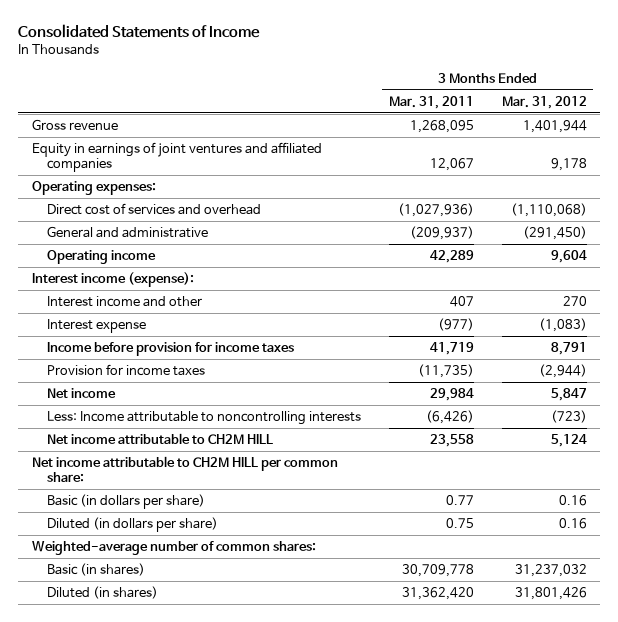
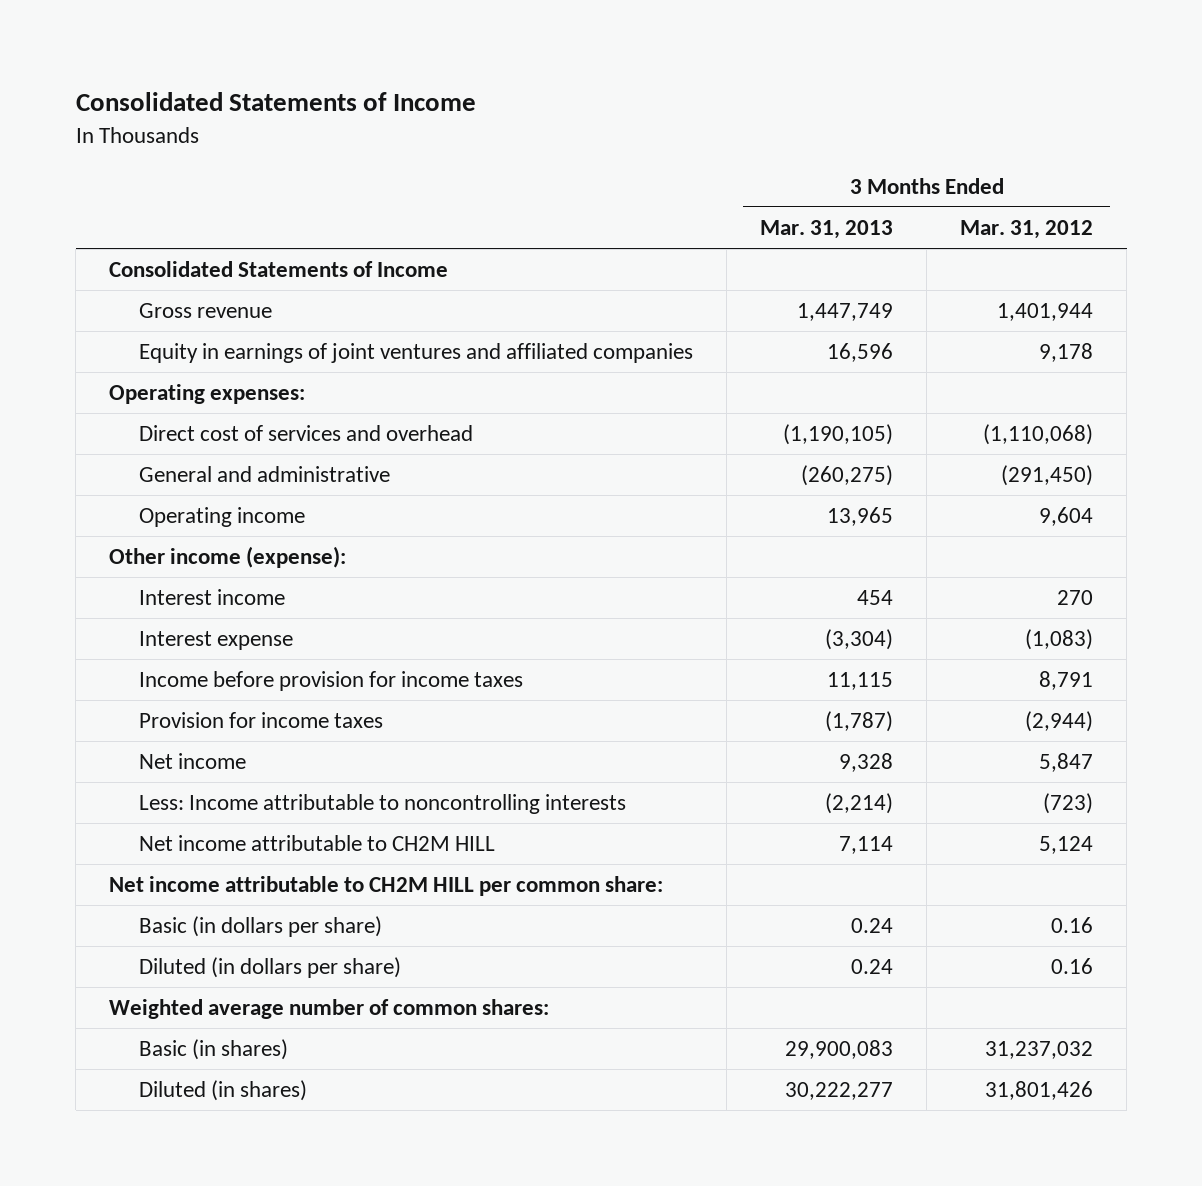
[388,95,474,109] Mar. 31, 2011 -> none
none -> [760,220,894,240] Mar. 31, 2013
none -> [109,261,449,278] Consolidated Statements of Income
[31,272,194,288] Interest income (expense): -> [109,546,347,569] Other income (expense):
[46,296,202,308] Interest income and other -> [138,589,285,606] Interest income
[31,541,316,556] Weighted-average number of common shares: -> [109,999,550,1020] Weighted average number of common shares:

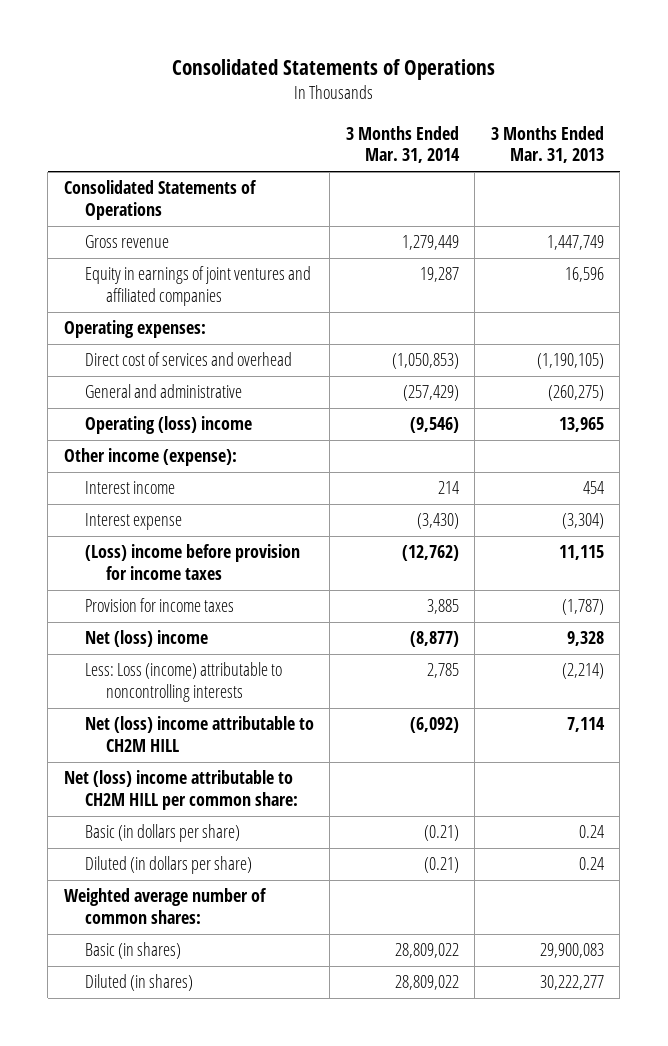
[75,92,476,112] Consolidated Statements of Income -> [171,59,495,81] Consolidated Statements of Operations
[960,220,1094,240] Mar. 31, 2012 -> none
none -> [345,125,460,164] 3 Months Ended Mar. 31, 2014
[109,261,449,278] Consolidated Statements of Income -> [63,180,257,221] Consolidated Statements of Operations
[138,507,305,528] Operating income -> [84,416,252,435] Operating (loss) income
[138,671,523,692] Income before provision for income taxes -> [84,544,300,581] (Loss) income before provision for income taxes
[138,753,246,770] Net income -> [84,630,208,648] Net (loss) income
[138,794,626,815] Less: Income attributable to noncontrolling interests -> [84,662,282,703] Less: Loss (income) attributable to noncontrolling interests
[138,835,495,852] Net income attributable to CH2M HILL -> [84,716,314,753] Net (loss) income attributable to CH2M HILL
[109,876,664,897] Net income attributable to CH2M HILL per common share: -> [63,770,298,811] Net (loss) income attributable to CH2M HILL per common share:

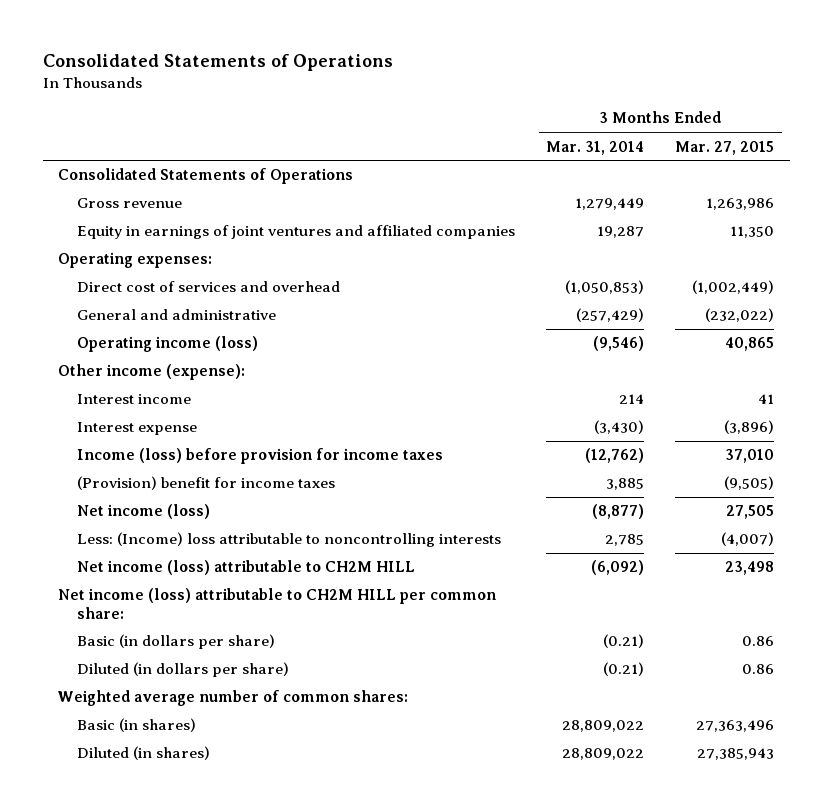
[490,125,604,164] 3 Months Ended Mar. 31, 2013 -> none
none -> [675,140,775,155] Mar. 27, 2015
[84,416,252,435] Operating (loss) income -> [77,336,259,353] Operating income (loss)
[84,544,300,581] (Loss) income before provision for income taxes -> [77,448,444,465] Income (loss) before provision for income taxes
[84,598,234,613] Provision for income taxes -> [77,476,336,491] (Provision) benefit for income taxes
[84,630,208,648] Net (loss) income -> [77,504,211,520] Net income (loss)
[84,662,282,703] Less: Loss (income) attributable to noncontrolling interests -> [77,532,502,548] Less: (Income) loss attributable to noncontrolling interests
[84,716,314,753] Net (loss) income attributable to CH2M HILL -> [77,560,416,576] Net income (loss) attributable to CH2M HILL
[63,770,298,811] Net (loss) income attributable to CH2M HILL per common share: -> [58,588,497,619] Net income (loss) attributable to CH2M HILL per common share:

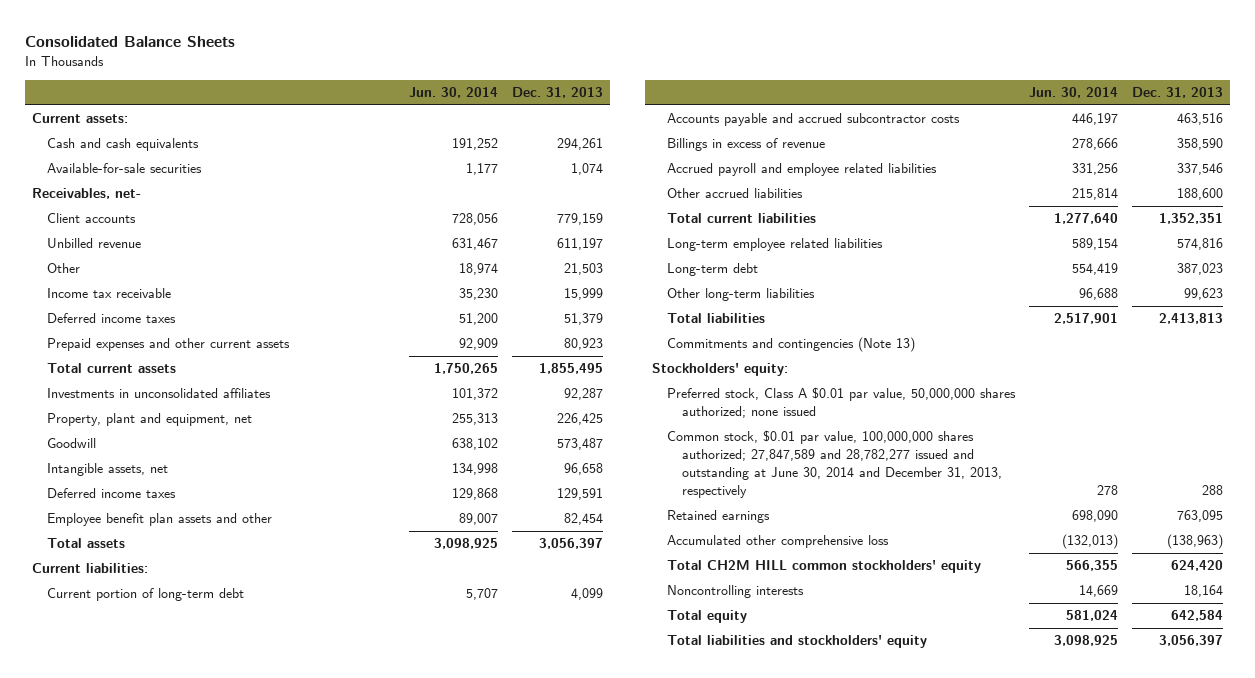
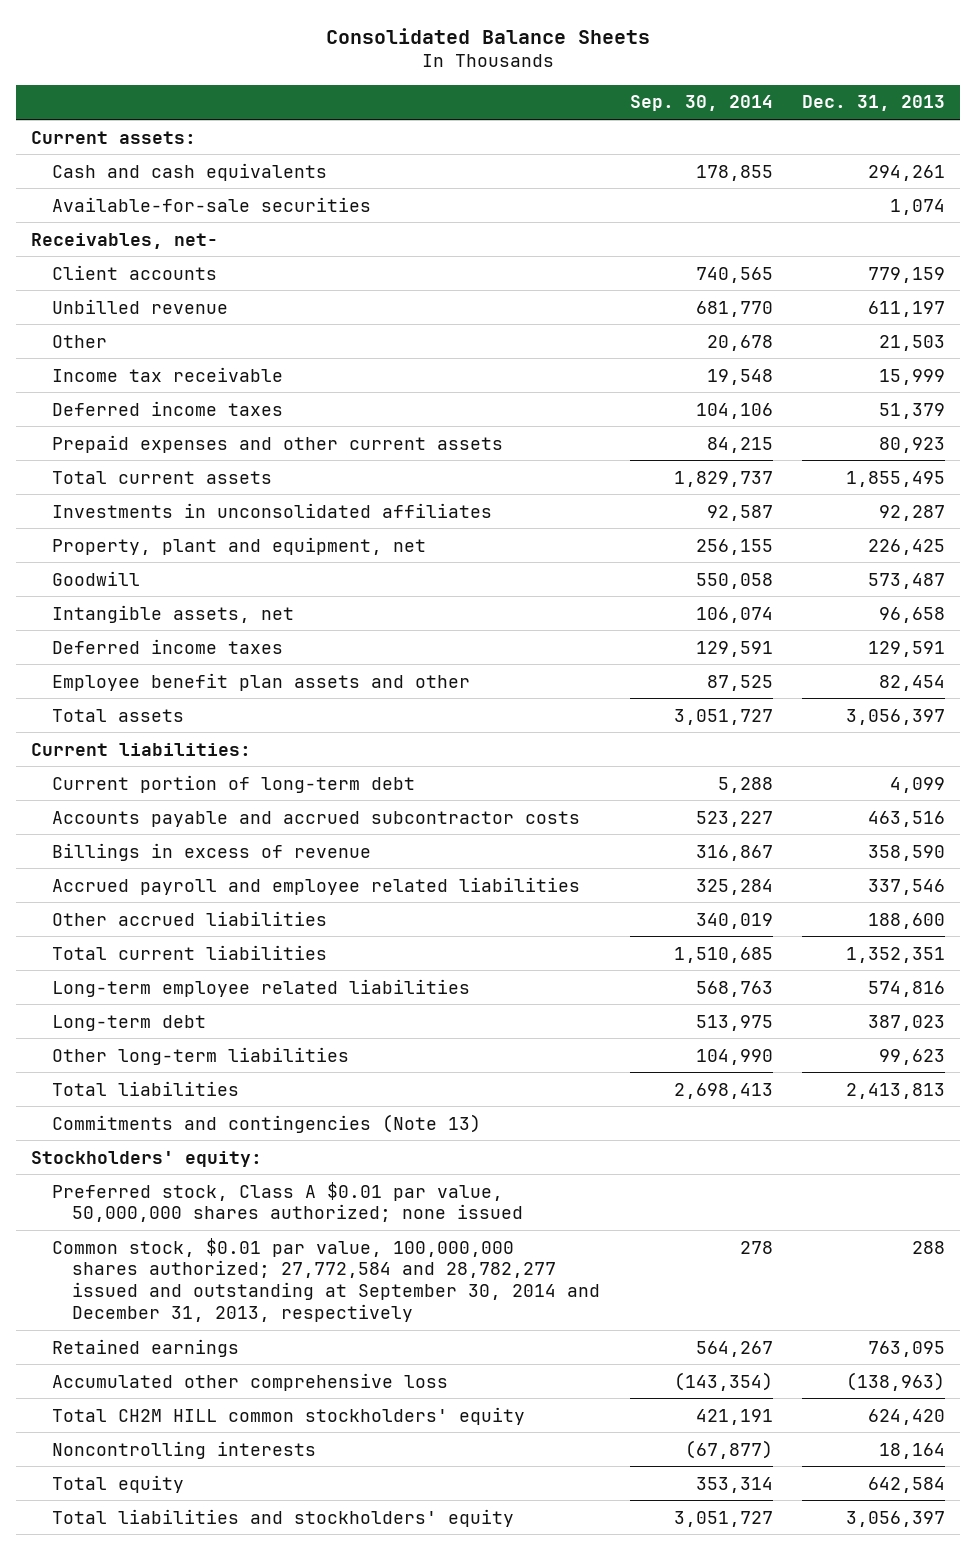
[409,87,499,99] Jun. 30, 2014 -> none
none -> [629,95,773,112] Sep. 30, 2014
[666,430,1002,498] Common stock, $0.01 par value, 100,000,000 shares authorized; 27,847,589 and 28,782,277 issued and outstanding at June 30, 2014 and December 31, 2013, respectively -> [51,1237,601,1323] Common stock, $0.01 par value, 100,000,000 shares authorized; 27,772,584 and 28,782,277 issued and outstanding at September 30, 2014 and December 31, 2013, respectively

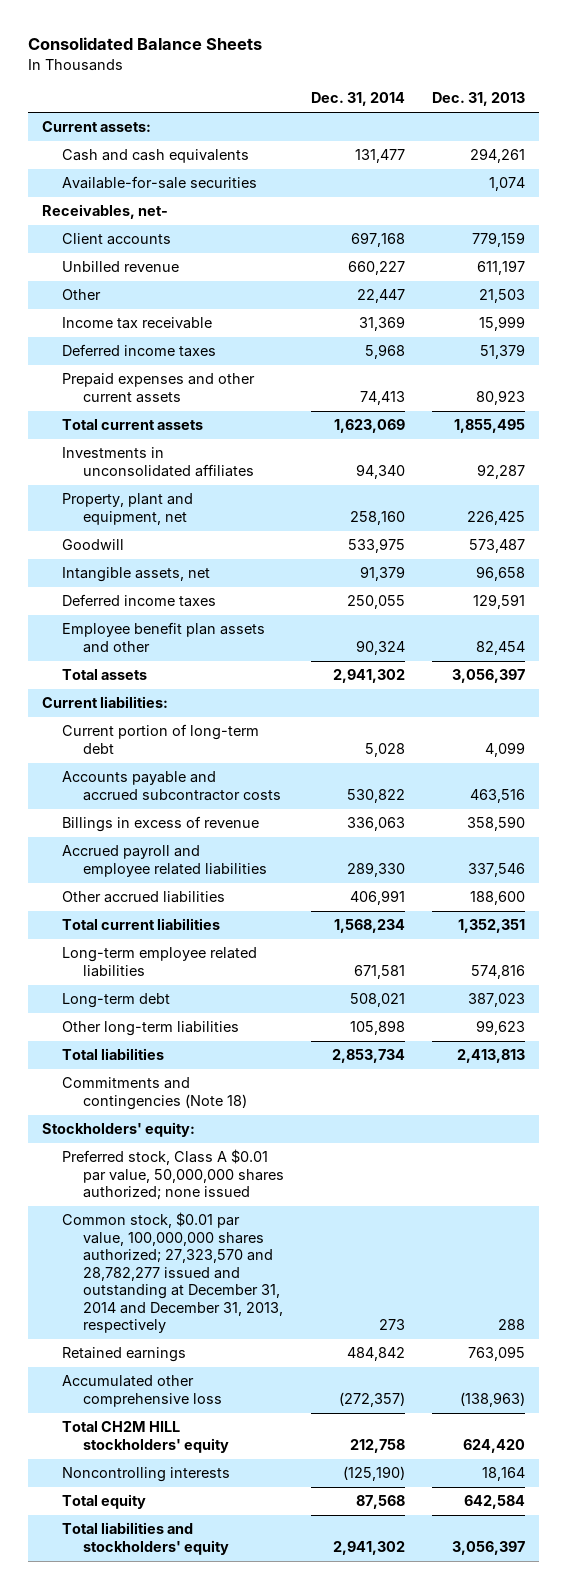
[629,95,773,112] Sep. 30, 2014 -> none
none -> [311,92,406,107] Dec. 31, 2014
[51,1113,481,1133] Commitments and contingencies (Note 13) -> [62,1077,247,1110] Commitments and contingencies (Note 18)
[51,1237,601,1323] Common stock, $0.01 par value, 100,000,000 shares authorized; 27,772,584 and 28,782,277 issued and outstanding at September 30, 2014 and December 31, 2013, respectively -> [62,1212,283,1333] Common stock, $0.01 par value, 100,000,000 shares authorized; 27,323,570 and 28,782,277 issued and outstanding at December 31, 2014 and December 31, 2013, respectively
[51,1406,525,1425] Total CH2M HILL common stockholders' equity -> [62,1421,229,1453] Total CH2M HILL stockholders' equity

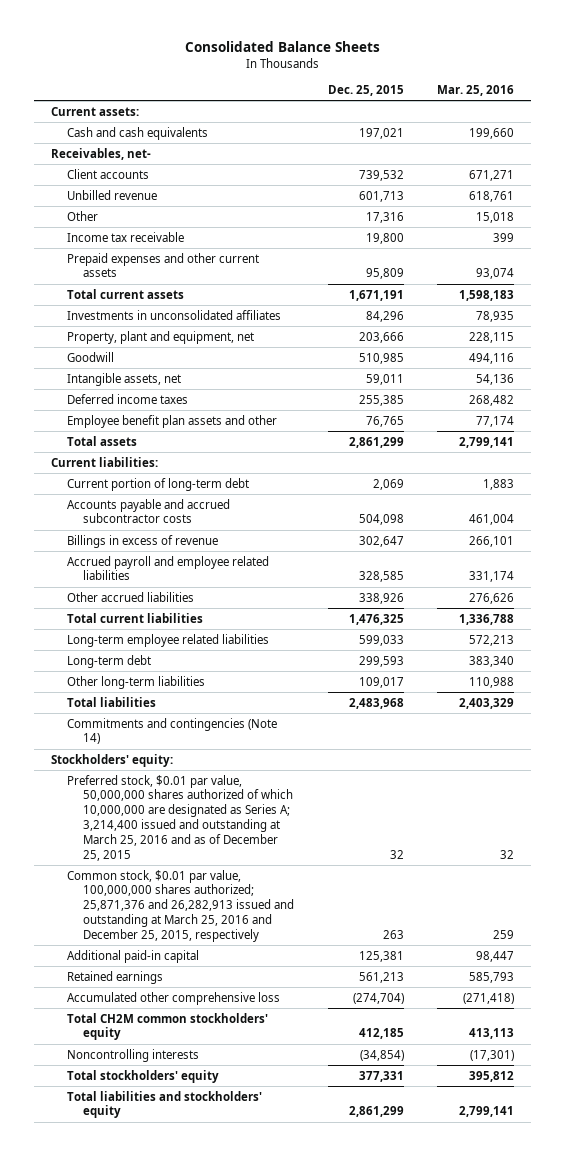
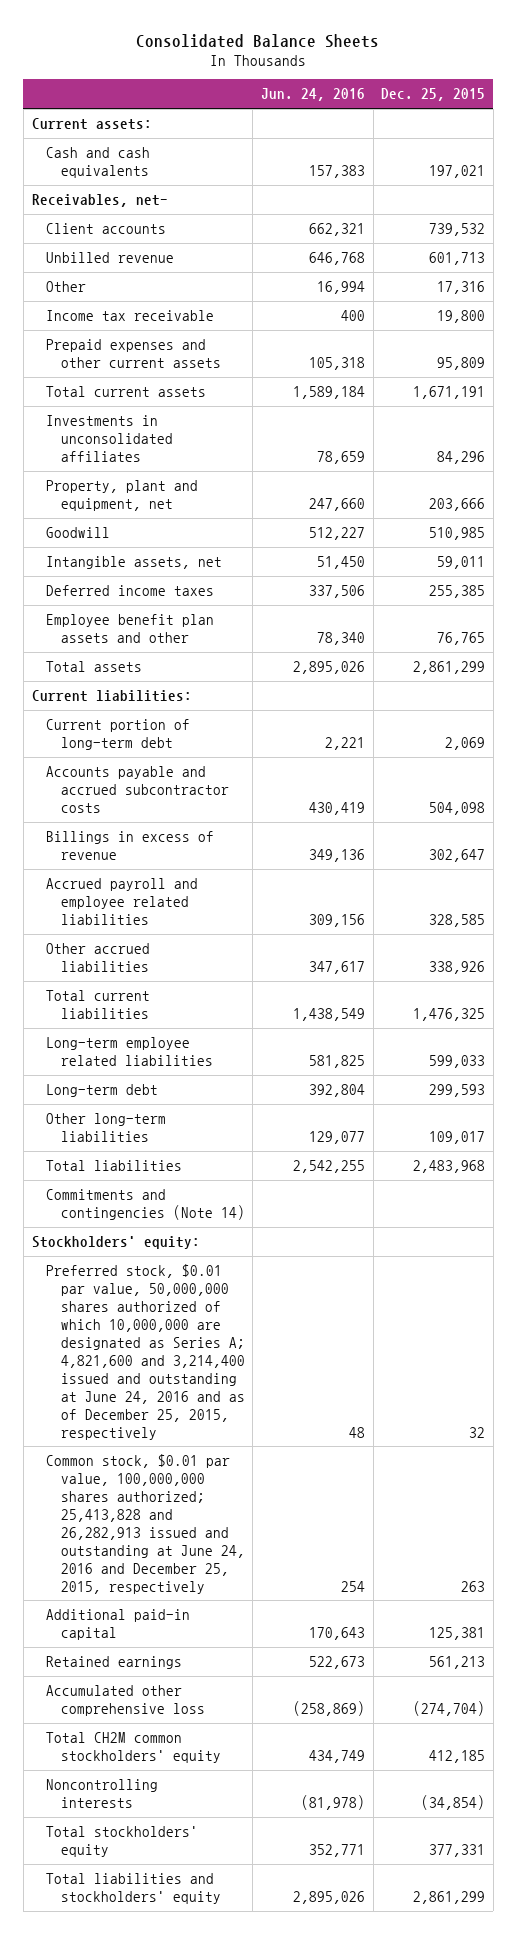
[437,84,515,96] Mar. 25, 2016 -> none
none -> [261,88,366,102] Jun. 24, 2016
[66,774,294,861] Preferred stock, $0.01 par value, 50,000,000 shares authorized of which 10,000,000 are designated as Series A; 3,214,400 issued and outstanding at March 25, 2016 and as of December 25, 2015 -> [46,1264,245,1440] Preferred stock, $0.01 par value, 50,000,000 shares authorized of which 10,000,000 are designated as Series A; 4,821,600 and 3,214,400 issued and outstanding at June 24, 2016 and as of December 25, 2015, respectively
[66,869,295,942] Common stock, $0.01 par value, 100,000,000 shares authorized; 25,871,376 and 26,282,913 issued and outstanding at March 25, 2016 and December 25, 2015, respectively -> [46,1454,245,1594] Common stock, $0.01 par value, 100,000,000 shares authorized; 25,413,828 and 26,282,913 issued and outstanding at June 24, 2016 and December 25, 2015, respectively

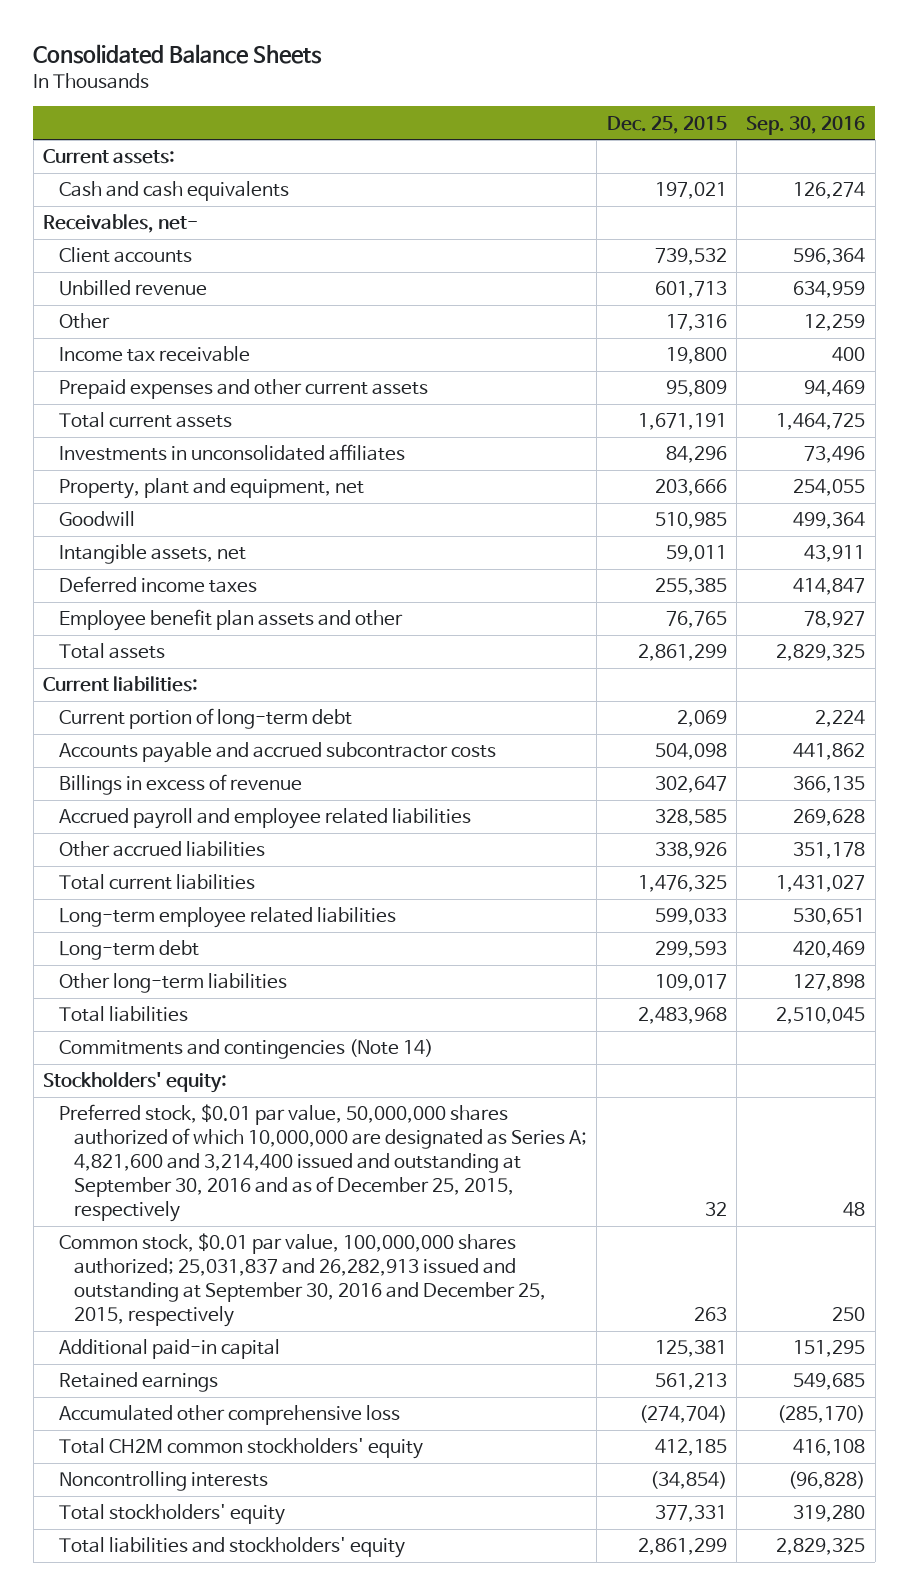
[261,88,366,102] Jun. 24, 2016 -> none
none -> [746,115,866,135] Sep. 30, 2016
[46,1264,245,1440] Preferred stock, $0.01 par value, 50,000,000 shares authorized of which 10,000,000 are designated as Series A; 4,821,600 and 3,214,400 issued and outstanding at June 24, 2016 and as of December 25, 2015, respectively -> [58,1104,588,1223] Preferred stock, $0.01 par value, 50,000,000 shares authorized of which 10,000,000 are designated as Series A; 4,821,600 and 3,214,400 issued and outstanding at September 30, 2016 and as of December 25, 2015, respectively
[46,1454,245,1594] Common stock, $0.01 par value, 100,000,000 shares authorized; 25,413,828 and 26,282,913 issued and outstanding at June 24, 2016 and December 25, 2015, respectively -> [58,1233,547,1328] Common stock, $0.01 par value, 100,000,000 shares authorized; 25,031,837 and 26,282,913 issued and outstanding at September 30, 2016 and December 25, 2015, respectively

